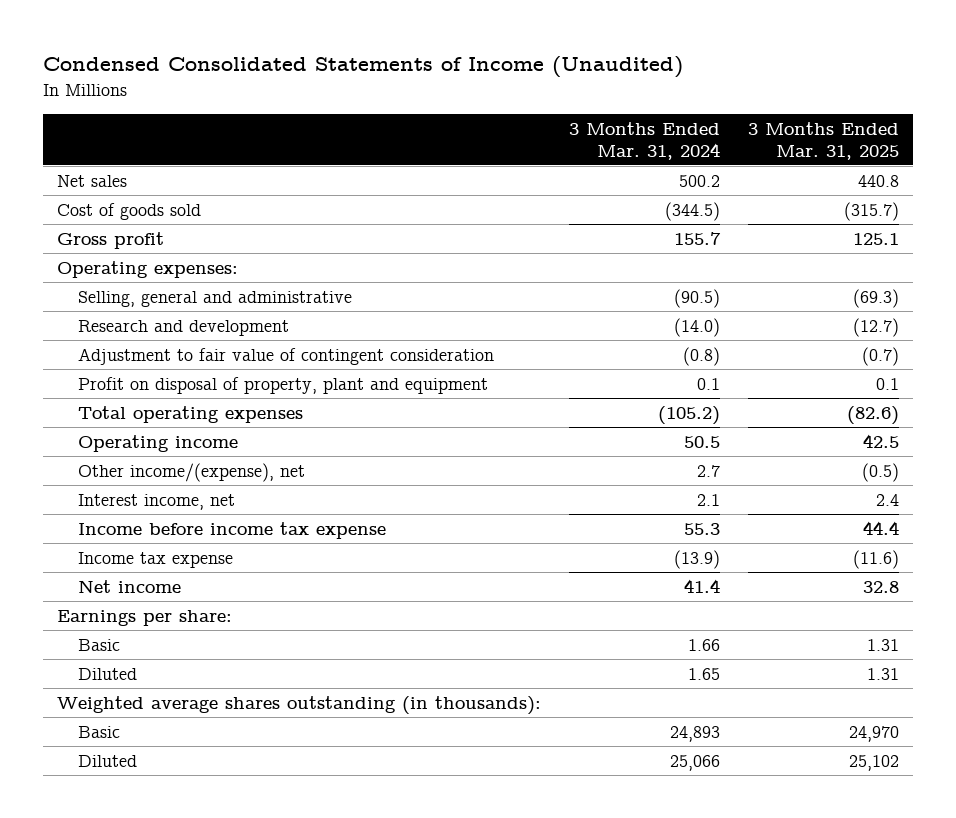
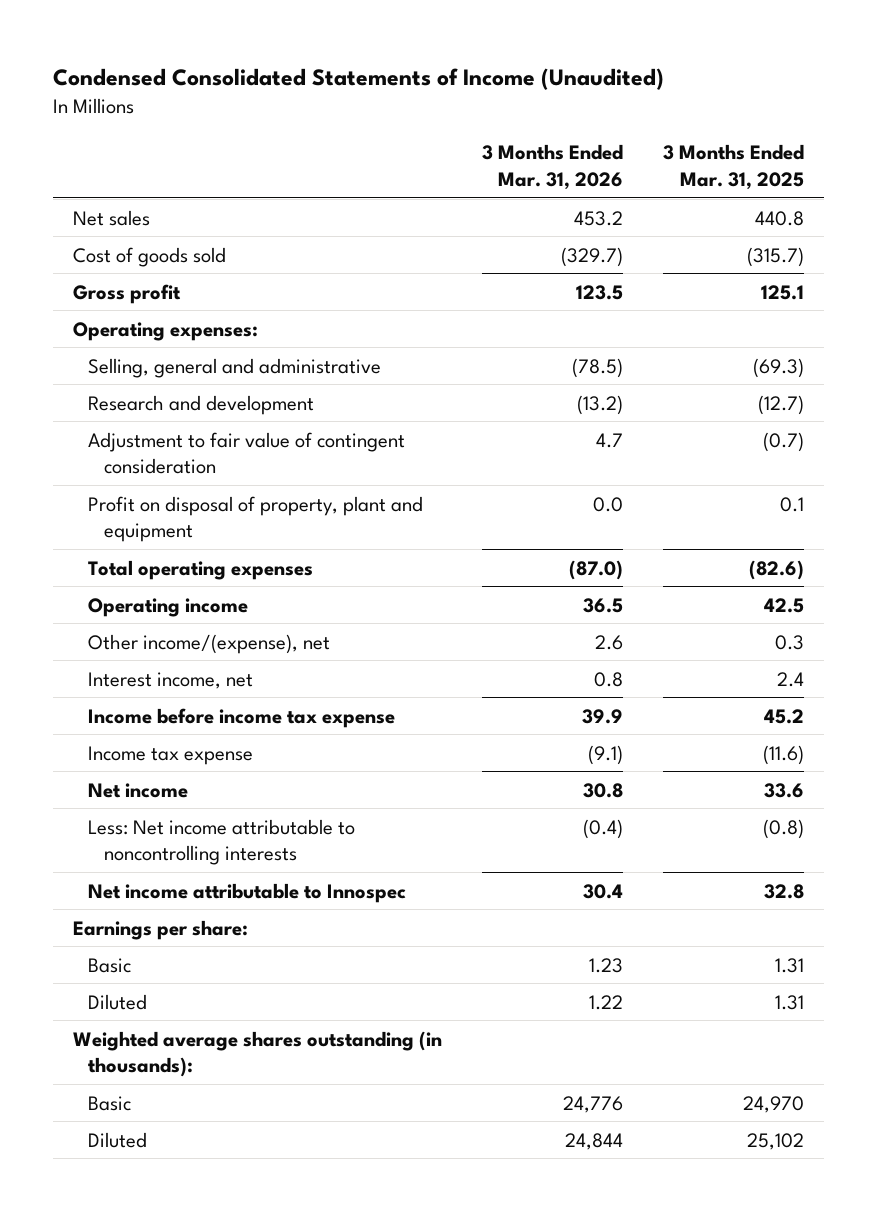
[568,121,720,160] 3 Months Ended Mar. 31, 2024 -> none
none -> [481,144,623,190] 3 Months Ended Mar. 31, 2026
[861,462,899,482] (0.5) -> [774,634,804,650] 0.3
[862,520,899,535] 44.4 -> [763,708,804,724] 45.2
[862,580,899,593] 32.8 -> [763,782,804,798] 33.6
none -> [88,818,356,865] Less: Net income attributable to noncontrolling interests
none -> [88,882,407,903] Net income attributable to Innospec

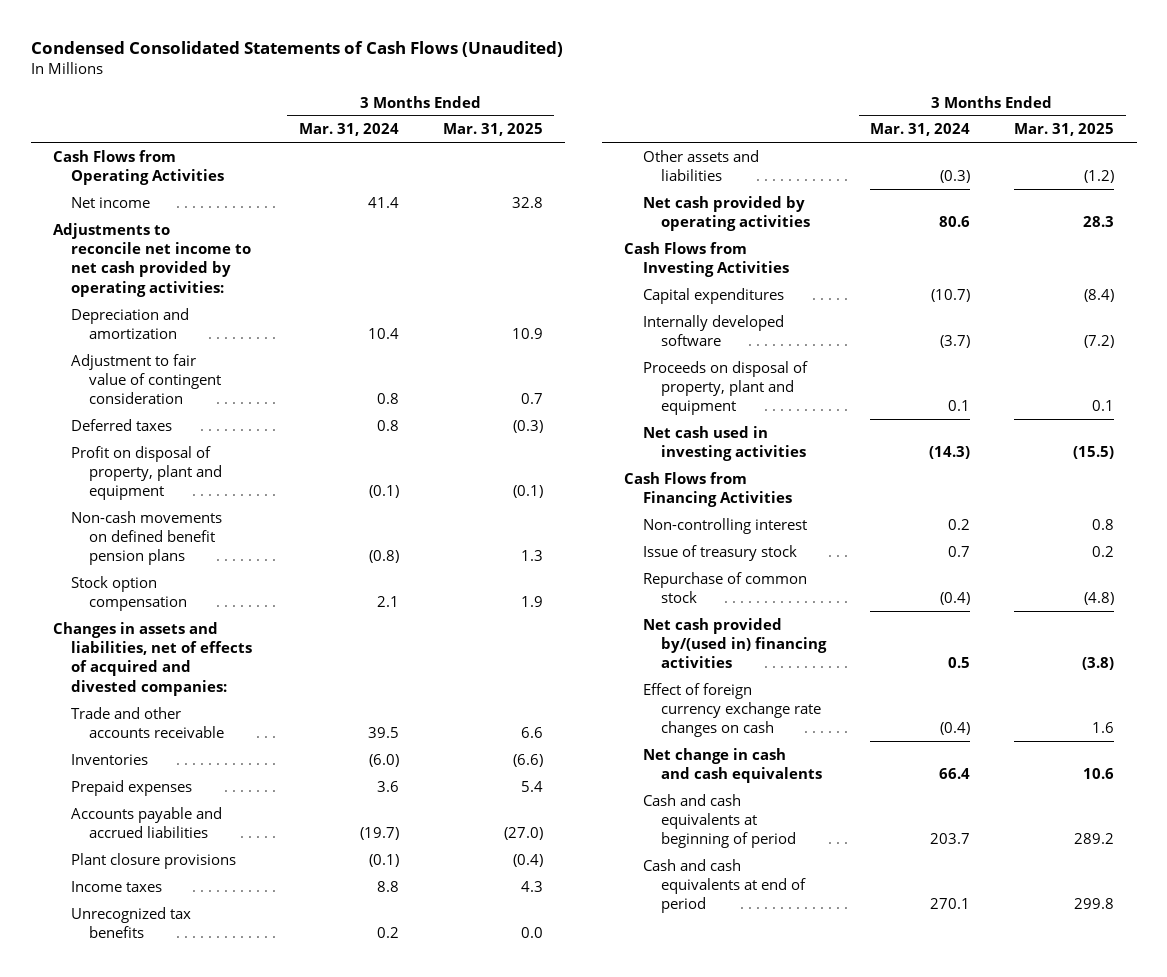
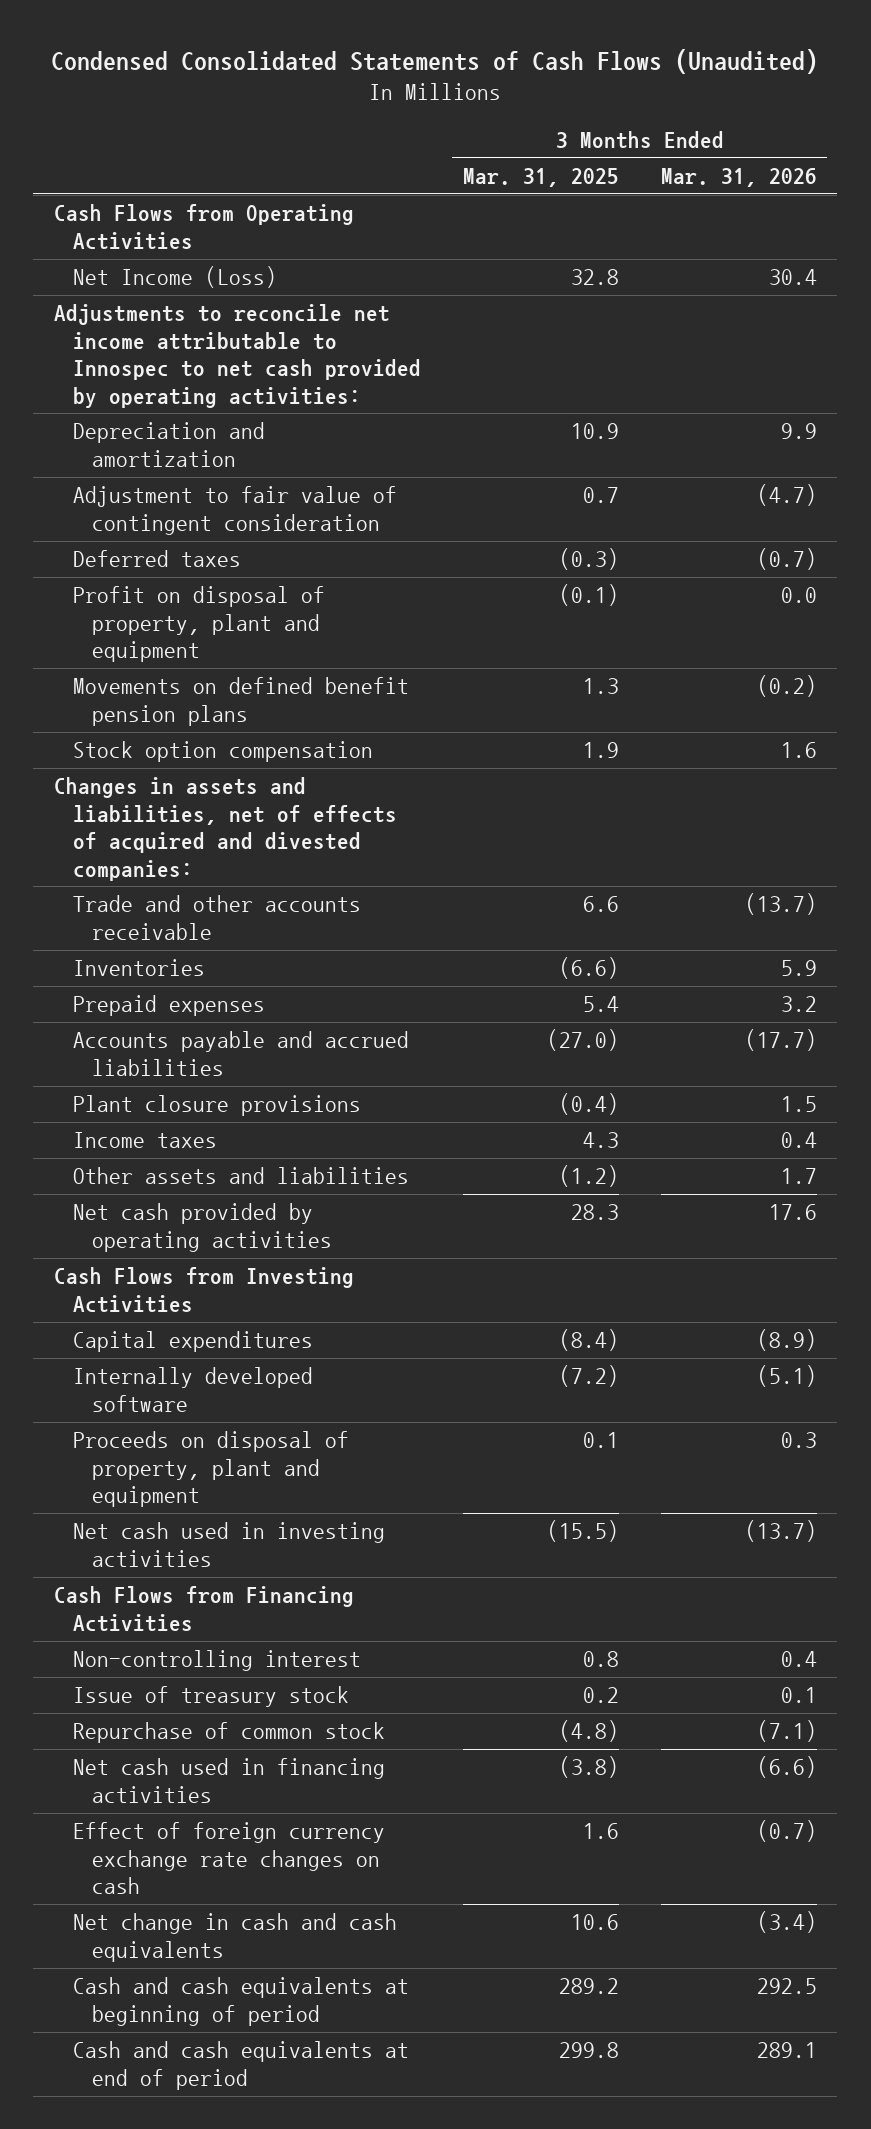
[298,123,399,137] Mar. 31, 2024 -> none
none -> [660,168,817,188] Mar. 31, 2026
[71,196,151,208] Net income -> [73,266,278,289] Net Income (Loss)
[52,222,252,297] Adjustments to reconcile net income to net cash provided by operating activities: -> [54,304,422,408] Adjustments to reconcile net income attributable to Innospec to net cash provided by operating activities:
[71,510,223,566] Non-cash movements on defined benefit pension plans -> [73,677,410,726] Movements on defined benefit pension plans
[71,906,192,938] Unrecognized tax benefits -> none
[642,617,827,669] Net cash provided by/(used in) financing activities -> [73,1758,386,1803] Net cash used in financing activities

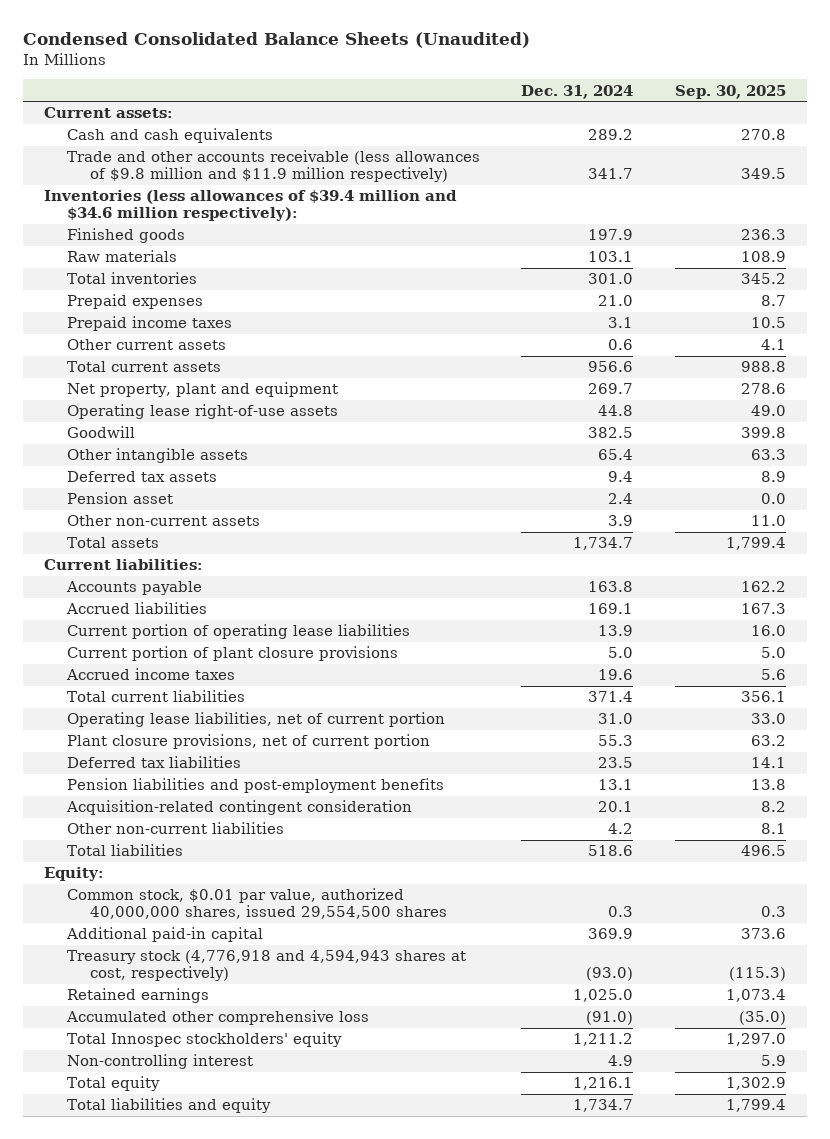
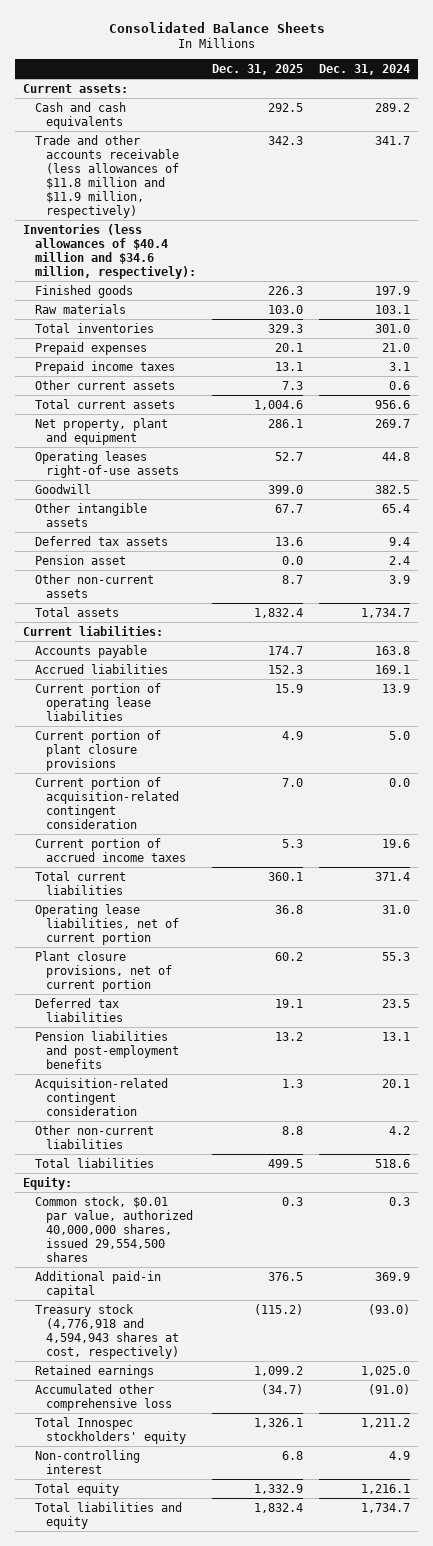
[22,32,530,49] Condensed Consolidated Balance Sheets (Unaudited) -> [108,21,325,33] Consolidated Balance Sheets
[675,84,787,99] Sep. 30, 2025 -> none
none -> [211,64,303,76] Dec. 31, 2025
[66,150,480,183] Trade and other accounts receivable (less allowances of $9.8 million and $11.9 million respectively) -> [34,134,180,218] Trade and other accounts receivable (less allowances of $11.8 million and $11.9 million, respectively)
[43,190,457,222] Inventories (less allowances of $39.4 million and $34.6 million respectively): -> [23,223,196,279] Inventories (less allowances of $40.4 million and $34.6 million, respectively):
[66,404,338,420] Operating lease right-of-use assets -> [34,450,180,478] Operating leases right-of-use assets
none -> [34,776,180,829] Current portion of acquisition-related contingent consideration
[65,668,235,681] Accrued income taxes -> [34,837,187,862] Current portion of accrued income taxes

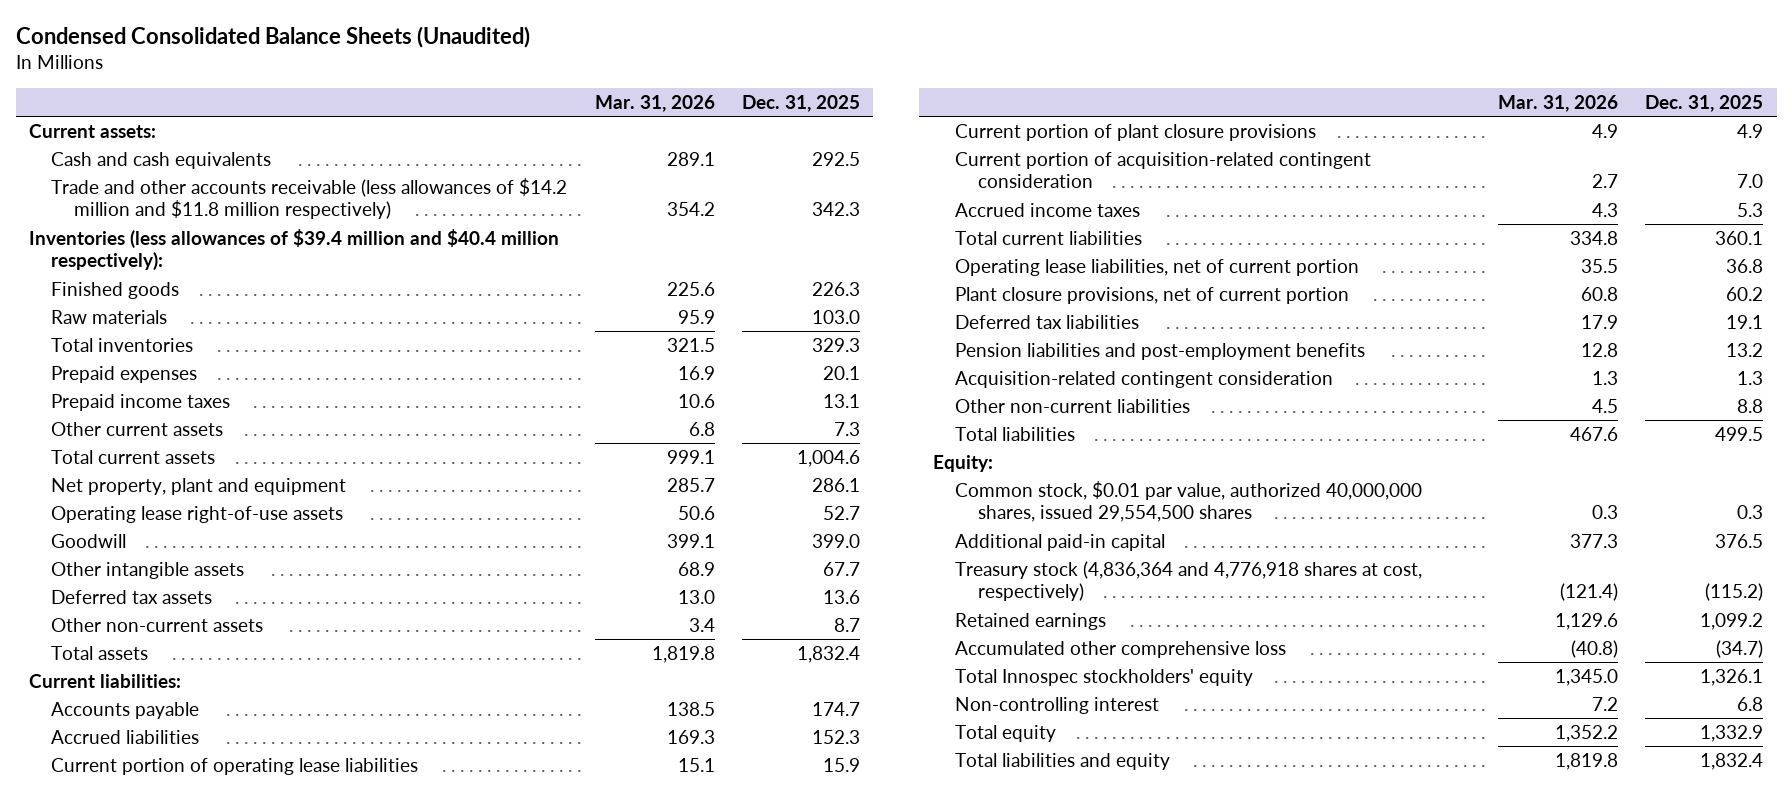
[108,21,325,33] Consolidated Balance Sheets -> [15,26,530,49] Condensed Consolidated Balance Sheets (Unaudited)
[319,64,411,76] Dec. 31, 2024 -> none
none -> [594,94,715,112] Mar. 31, 2026
[34,134,180,218] Trade and other accounts receivable (less allowances of $11.8 million and $11.9 million, respectively) -> [51,177,568,220] Trade and other accounts receivable (less allowances of $14.2 million and $11.8 million respectively)
[23,223,196,279] Inventories (less allowances of $40.4 million and $34.6 million, respectively): -> [29,228,560,271] Inventories (less allowances of $39.4 million and $40.4 million respectively):
[34,450,180,478] Operating leases right-of-use assets -> [51,505,344,523] Operating lease right-of-use assets
[34,554,126,565] Pension asset -> none
[34,837,187,862] Current portion of accrued income taxes -> [955,202,1141,217] Accrued income taxes
[34,1303,180,1359] Treasury stock (4,776,918 and 4,594,943 shares at cost, respectively) -> [955,560,1423,602] Treasury stock (4,836,364 and 4,776,918 shares at cost, respectively)

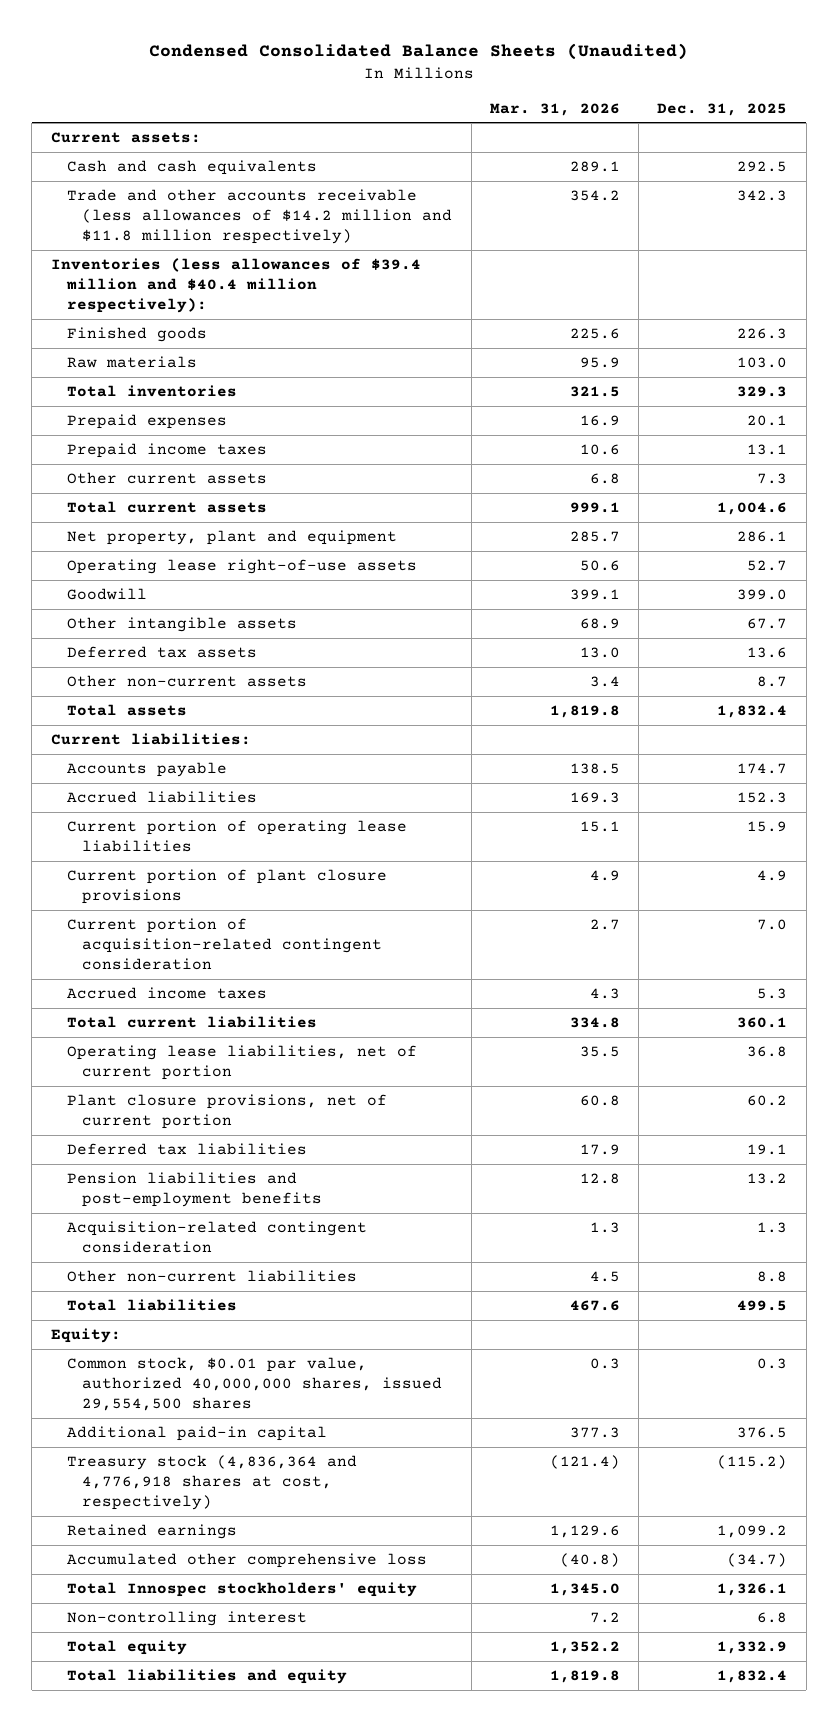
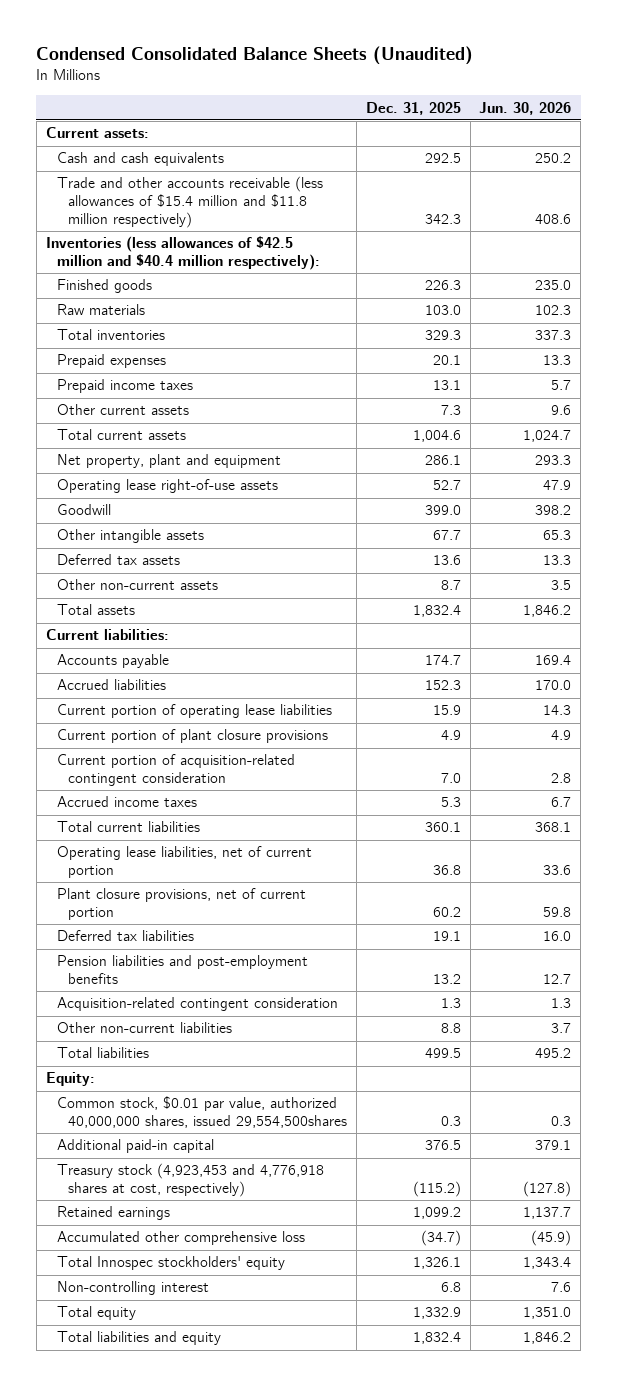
[489,102,620,116] Mar. 31, 2026 -> none
none -> [479,101,572,115] Jun. 30, 2026
[66,188,453,245] Trade and other accounts receivable (less allowances of $14.2 million and $11.8 million respectively) -> [57,176,324,228] Trade and other accounts receivable (less allowances of $15.4 million and $11.8 million respectively)
[50,257,421,314] Inventories (less allowances of $39.4 million and $40.4 million respectively): -> [45,236,321,271] Inventories (less allowances of $42.5 million and $40.4 million respectively):
[66,1356,443,1412] Common stock, $0.01 par value, authorized 40,000,000 shares, issued 29,554,500 shares -> [57,1096,348,1129] Common stock, $0.01 par value, authorized 40,000,000 shares, issued 29,554,500shares
[66,1454,357,1511] Treasury stock (4,836,364 and 4,776,918 shares at cost, respectively) -> [57,1163,325,1198] Treasury stock (4,923,453 and 4,776,918 shares at cost, respectively)

